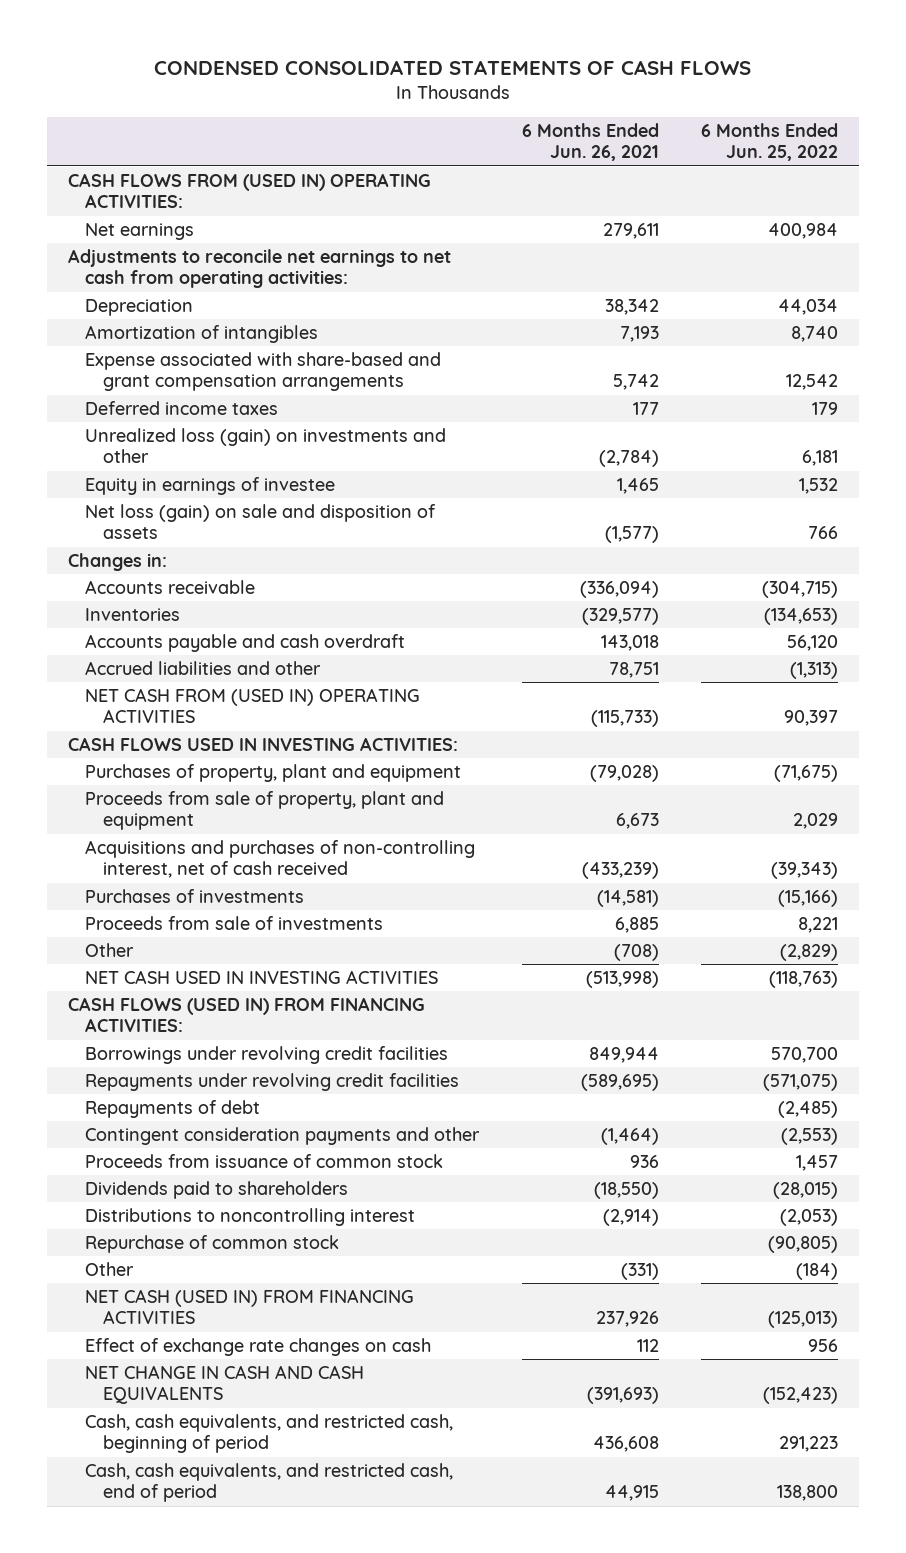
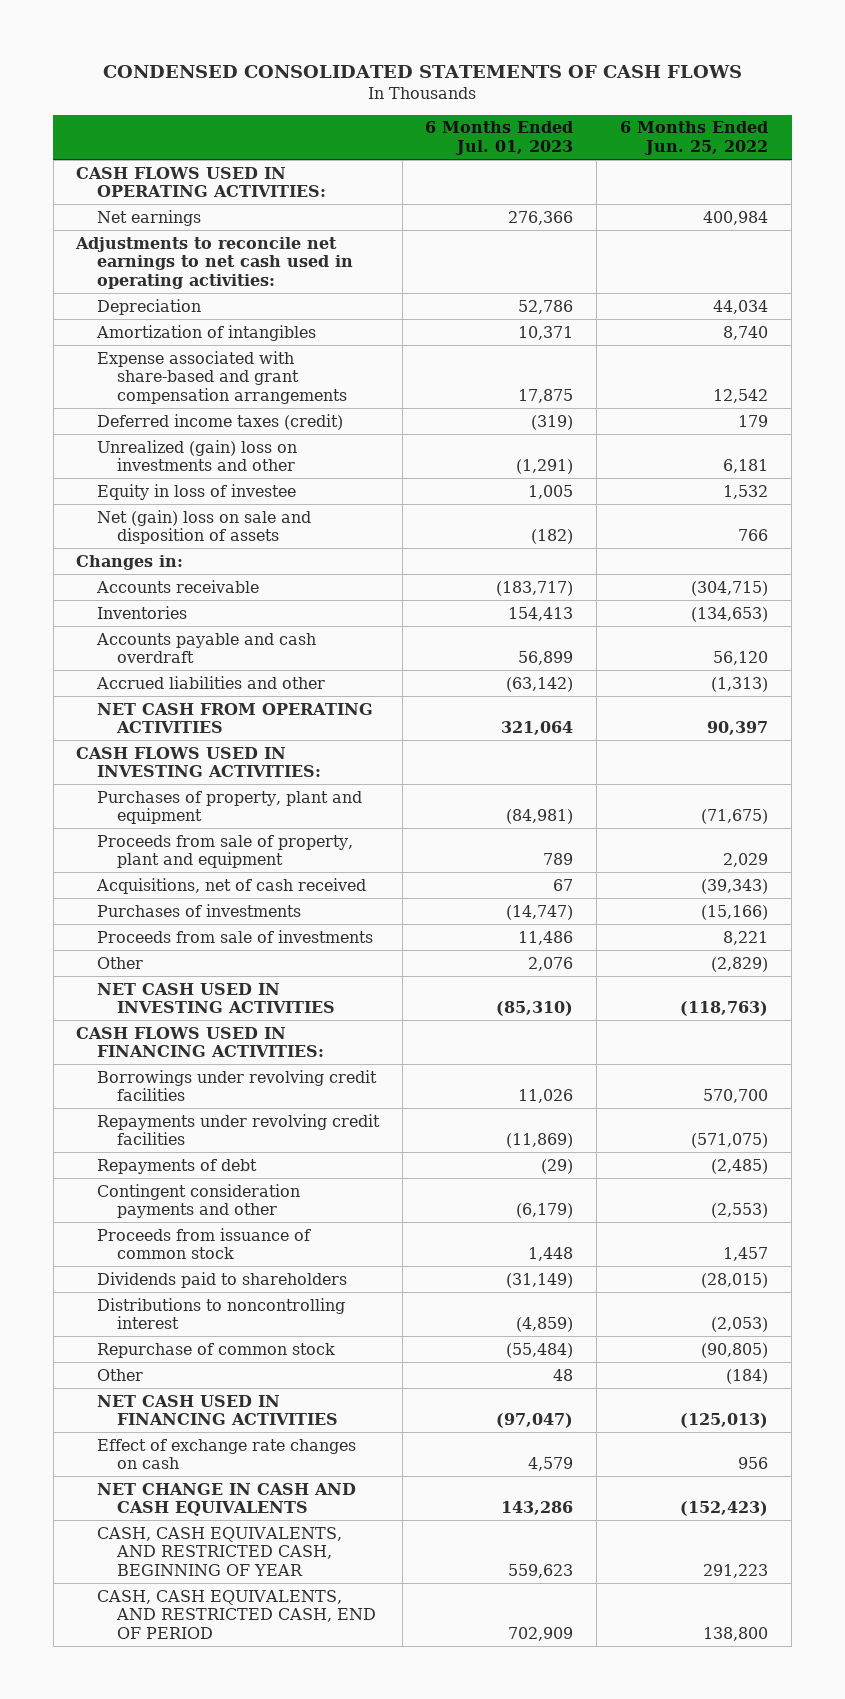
[521,122,659,162] 6 Months Ended Jun. 26, 2021 -> none
none -> [425,121,574,155] 6 Months Ended Jul. 01, 2023
[67,173,431,209] CASH FLOWS FROM (USED IN) OPERATING ACTIVITIES: -> [76,166,326,198] CASH FLOWS USED IN OPERATING ACTIVITIES:
[67,249,451,289] Adjustments to reconcile net earnings to net cash from operating activities: -> [75,236,353,289] Adjustments to reconcile net earnings to net cash used in operating activities:
[85,401,279,416] Deferred income taxes -> [96,413,343,430] Deferred income taxes (credit)
[85,428,447,464] Unrealized loss (gain) on investments and other -> [96,439,297,472] Unrealized (gain) loss on investments and other
[85,477,336,496] Equity in earnings of investee -> [96,483,296,500] Equity in loss of investee
[85,504,437,540] Net loss (gain) on sale and disposition of assets -> [96,509,311,545] Net (gain) loss on sale and disposition of assets
[85,688,421,724] NET CASH FROM (USED IN) OPERATING ACTIVITIES -> [96,702,373,734] NET CASH FROM OPERATING ACTIVITIES
[85,840,476,879] Acquisitions and purchases of non-controlling interest, net of cash received -> [95,877,366,894] Acquisitions, net of cash received
[67,997,425,1033] CASH FLOWS (USED IN) FROM FINANCING ACTIVITIES: -> [76,1026,324,1058] CASH FLOWS USED IN FINANCING ACTIVITIES:
[85,1289,415,1325] NET CASH (USED IN) FROM FINANCING ACTIVITIES -> [96,1394,338,1426] NET CASH USED IN FINANCING ACTIVITIES
[85,1414,454,1454] Cash, cash equivalents, and restricted cash, beginning of period -> [96,1526,342,1576] CASH, CASH EQUIVALENTS, AND RESTRICTED CASH, BEGINNING OF YEAR
[85,1463,454,1503] Cash, cash equivalents, and restricted cash, end of period -> [96,1589,376,1639] CASH, CASH EQUIVALENTS, AND RESTRICTED CASH, END OF PERIOD

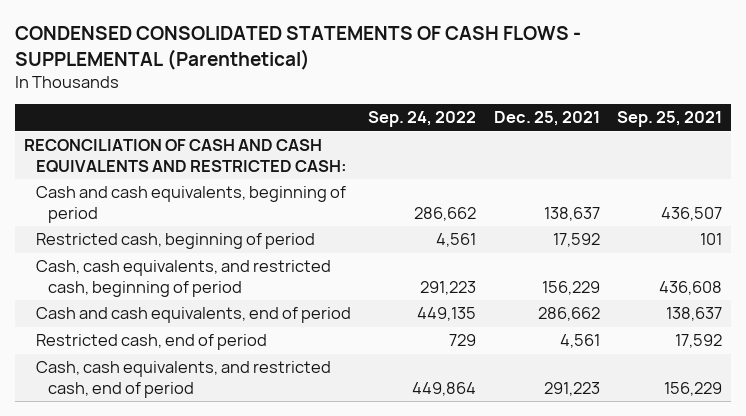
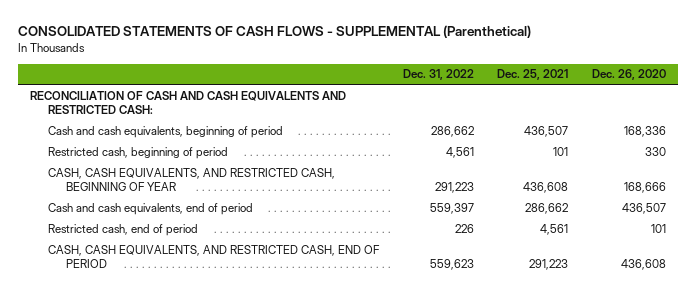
[14,26,581,70] CONDENSED CONSOLIDATED STATEMENTS OF CASH FLOWS - SUPPLEMENTAL (Parenthetical) -> [18,25,532,39] CONSOLIDATED STATEMENTS OF CASH FLOWS - SUPPLEMENTAL (Parenthetical)
[368,111,477,128] Sep. 24, 2022 -> none
[617,111,723,128] Sep. 25, 2021 -> none
none -> [402,69,474,81] Dec. 31, 2022
none -> [591,69,666,81] Dec. 26, 2020
[543,206,600,221] 138,637 -> [524,125,569,137] 436,507
[552,233,600,248] 17,592 -> [553,146,569,156] 101
[35,260,331,297] Cash, cash equivalents, and restricted cash, beginning of period -> [47,167,335,191] CASH, CASH EQUIVALENTS, AND RESTRICTED CASH, BEGINNING OF YEAR
[541,280,600,295] 156,229 -> [523,181,569,193] 436,608
[35,361,331,398] Cash, cash equivalents, and restricted cash, end of period -> [47,244,380,268] CASH, CASH EQUIVALENTS, AND RESTRICTED CASH, END OF PERIOD

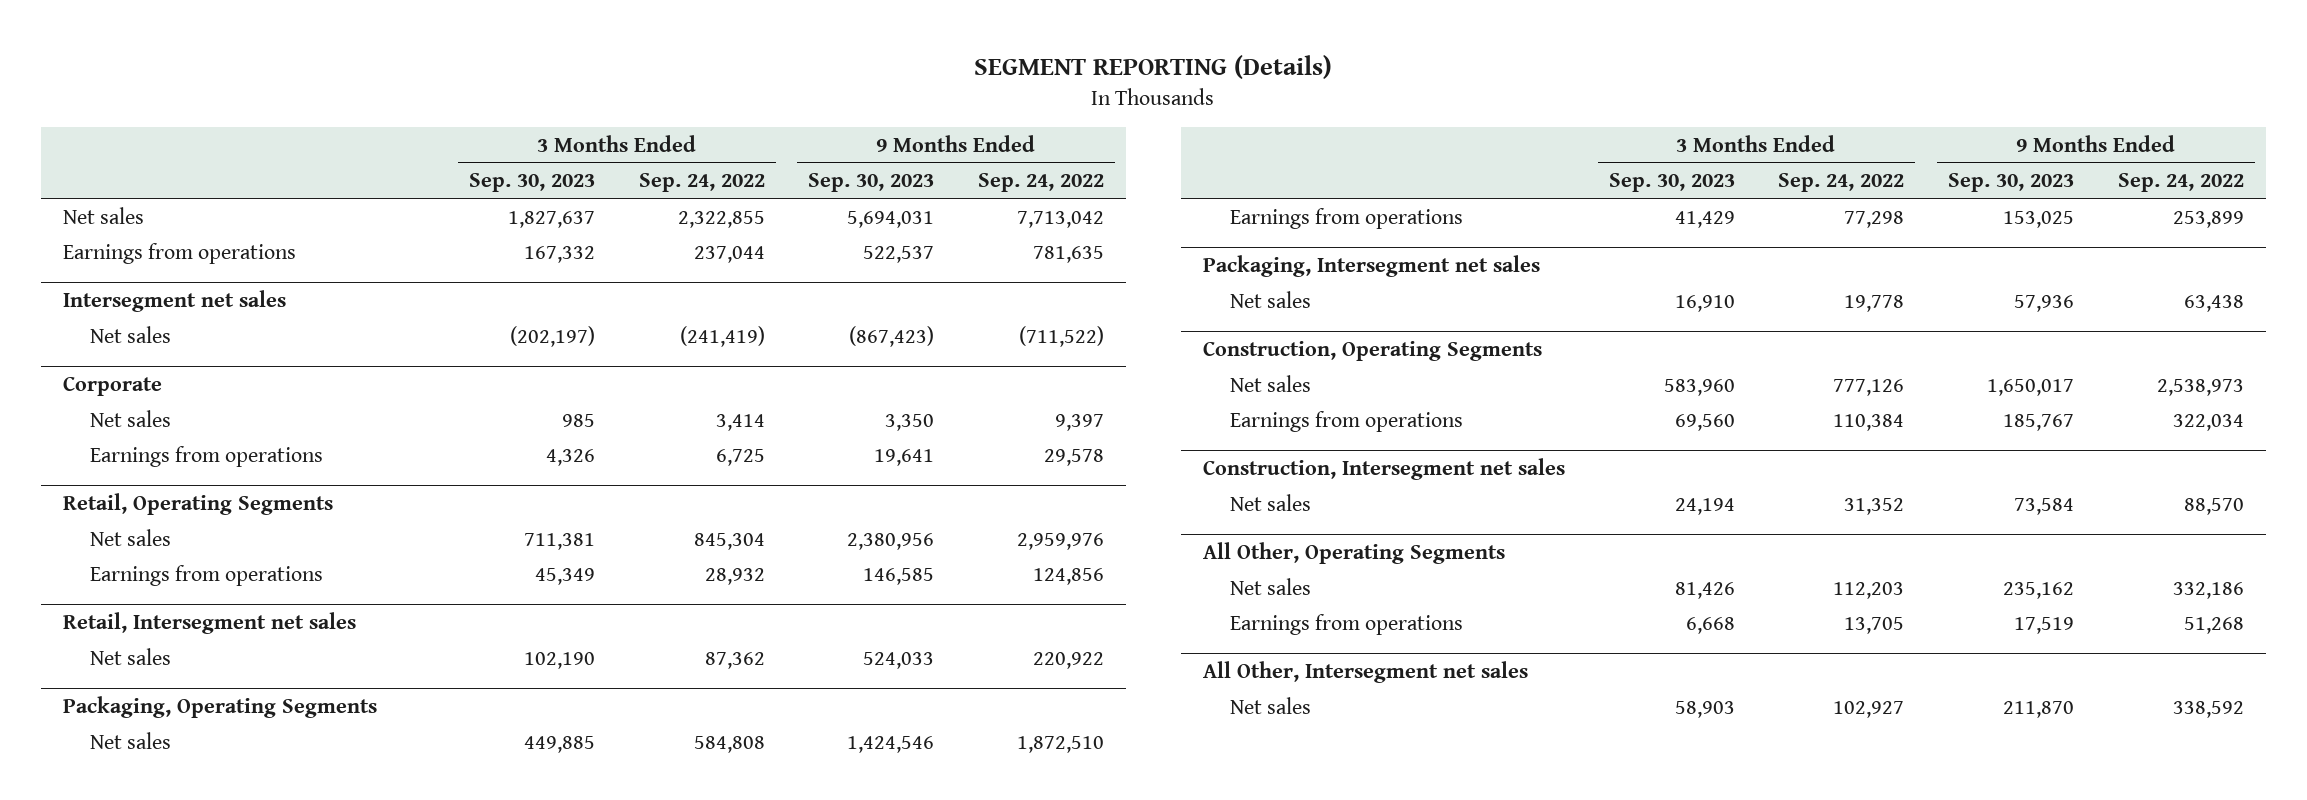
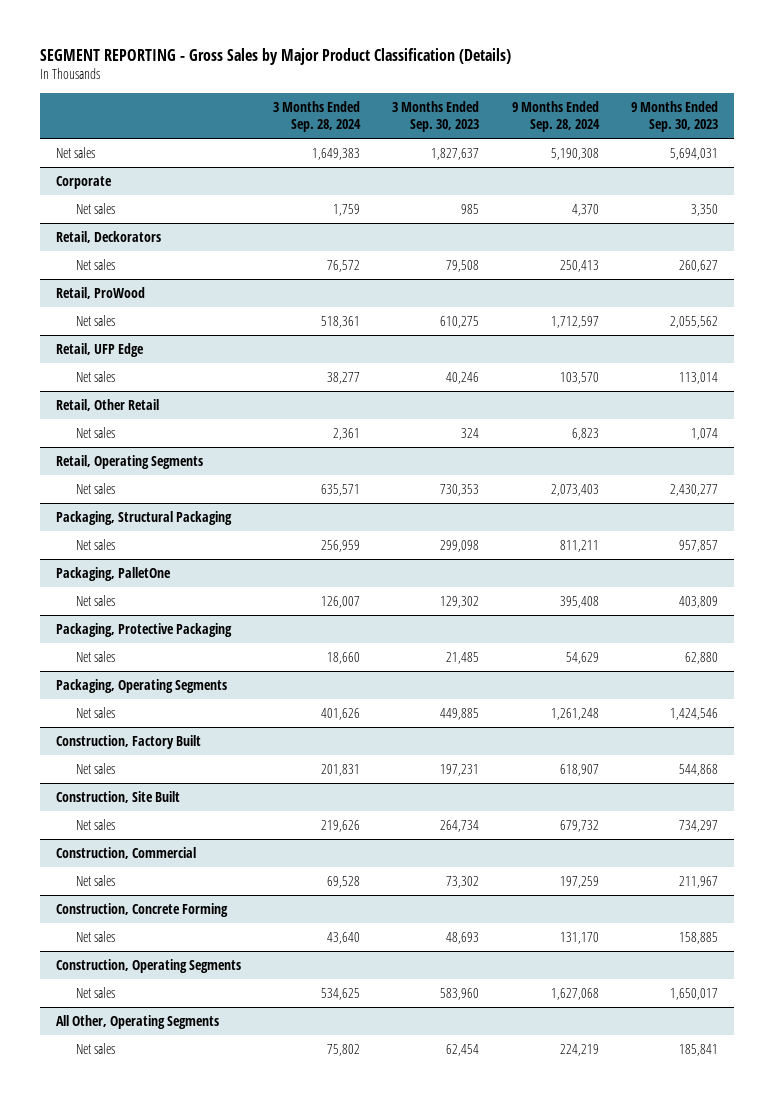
[974,55,1333,80] SEGMENT REPORTING (Details) -> [39,47,511,65] SEGMENT REPORTING - Gross Sales by Major Product Classification (Details)
[638,173,765,193] Sep. 24, 2022 -> none
[978,173,1105,193] Sep. 24, 2022 -> none
none -> [273,100,362,132] 3 Months Ended Sep. 28, 2024
none -> [511,100,600,132] 9 Months Ended Sep. 28, 2024
[63,242,297,264] Earnings from operations -> none
[63,289,287,312] Intersegment net sales -> none
[90,325,172,343] Net sales -> none
[90,445,324,467] Earnings from operations -> none
none -> [55,230,161,243] Retail, Deckorators
none -> [75,258,115,270] Net sales
none -> [55,286,145,299] Retail, ProWood
none -> [75,314,115,326] Net sales
none -> [55,342,144,357] Retail, UFP Edge
none -> [75,370,115,382] Net sales
none -> [55,398,159,411] Retail, Other Retail
none -> [75,426,115,438] Net sales
[90,564,324,586] Earnings from operations -> none
[63,611,357,634] Retail, Intersegment net sales -> none
[523,532,595,550] 711,381 -> [440,483,480,496] 730,353
[847,532,935,550] 2,380,956 -> [669,483,718,496] 2,430,277
none -> [55,510,232,525] Packaging, Structural Packaging
[523,651,595,669] 102,190 -> [440,539,480,552] 299,098
[863,651,935,669] 524,033 -> [678,539,718,552] 957,857
none -> [55,566,171,581] Packaging, PalletOne
none -> [75,594,115,606] Net sales
none -> [55,622,232,637] Packaging, Protective Packaging
none -> [75,650,115,662] Net sales
[1229,207,1463,229] Earnings from operations -> none
[1202,254,1540,277] Packaging, Intersegment net sales -> none
none -> [55,734,201,749] Construction, Factory Built
[1674,294,1735,312] 16,910 -> [440,763,480,776] 197,231
[2014,294,2075,312] 57,936 -> [678,763,718,776] 544,868
none -> [55,790,180,803] Construction, Site Built
none -> [75,818,115,830] Net sales
none -> [55,846,196,859] Construction, Commercial
none -> [75,874,115,886] Net sales
none -> [55,902,228,917] Construction, Concrete Forming
none -> [75,930,115,942] Net sales
[1229,410,1463,432] Earnings from operations -> none
[1202,457,1565,480] Construction, Intersegment net sales -> none
[1229,493,1311,511] Net sales -> none
[1229,613,1463,635] Earnings from operations -> none
[1202,660,1528,683] All Other, Intersegment net sales -> none
[1229,696,1311,714] Net sales -> none
[1674,581,1735,599] 81,426 -> [446,1043,480,1056] 62,454
[2003,581,2075,599] 235,162 -> [678,1043,718,1056] 185,841

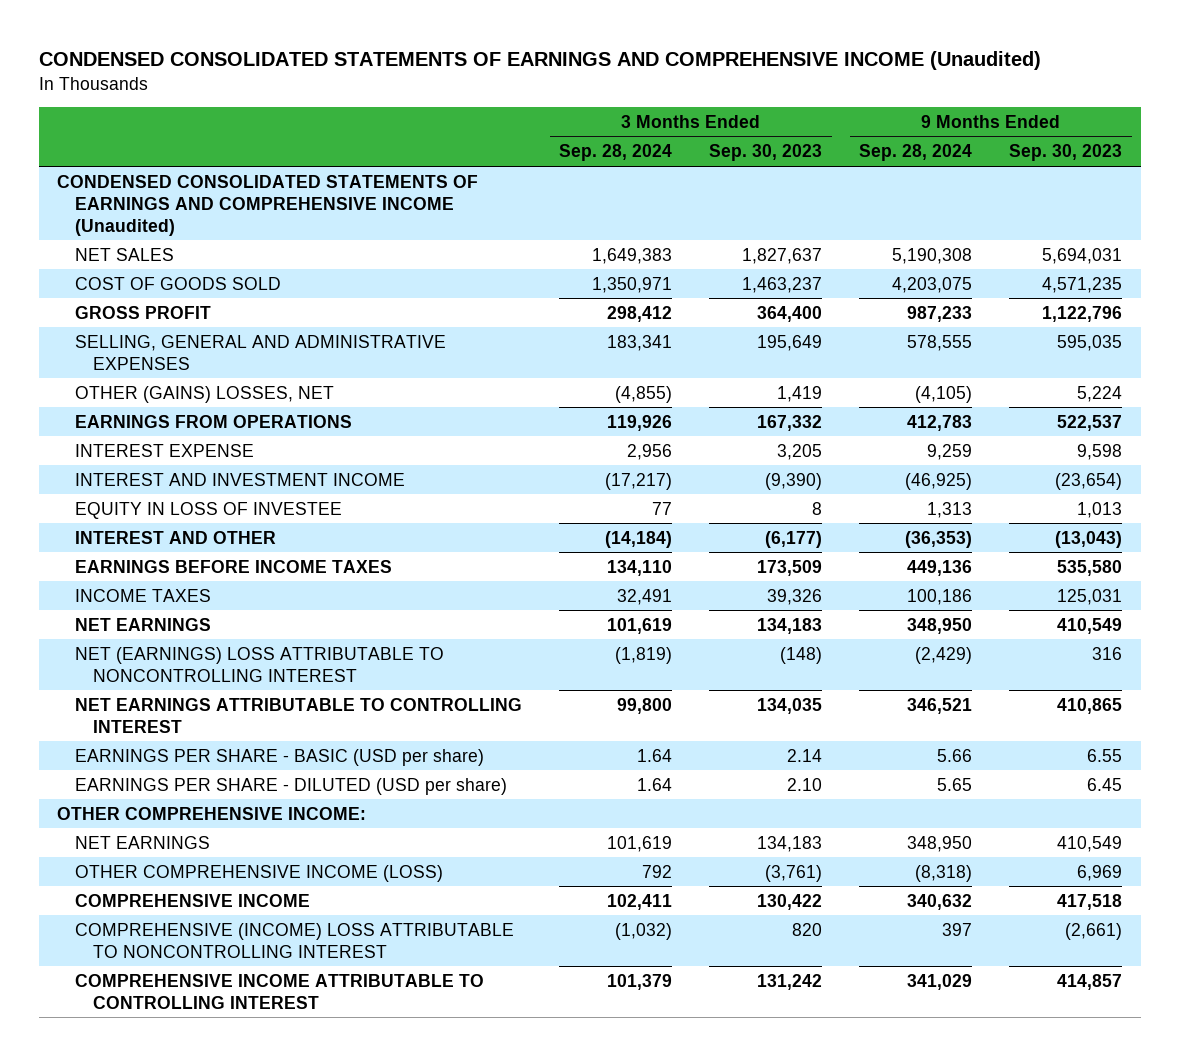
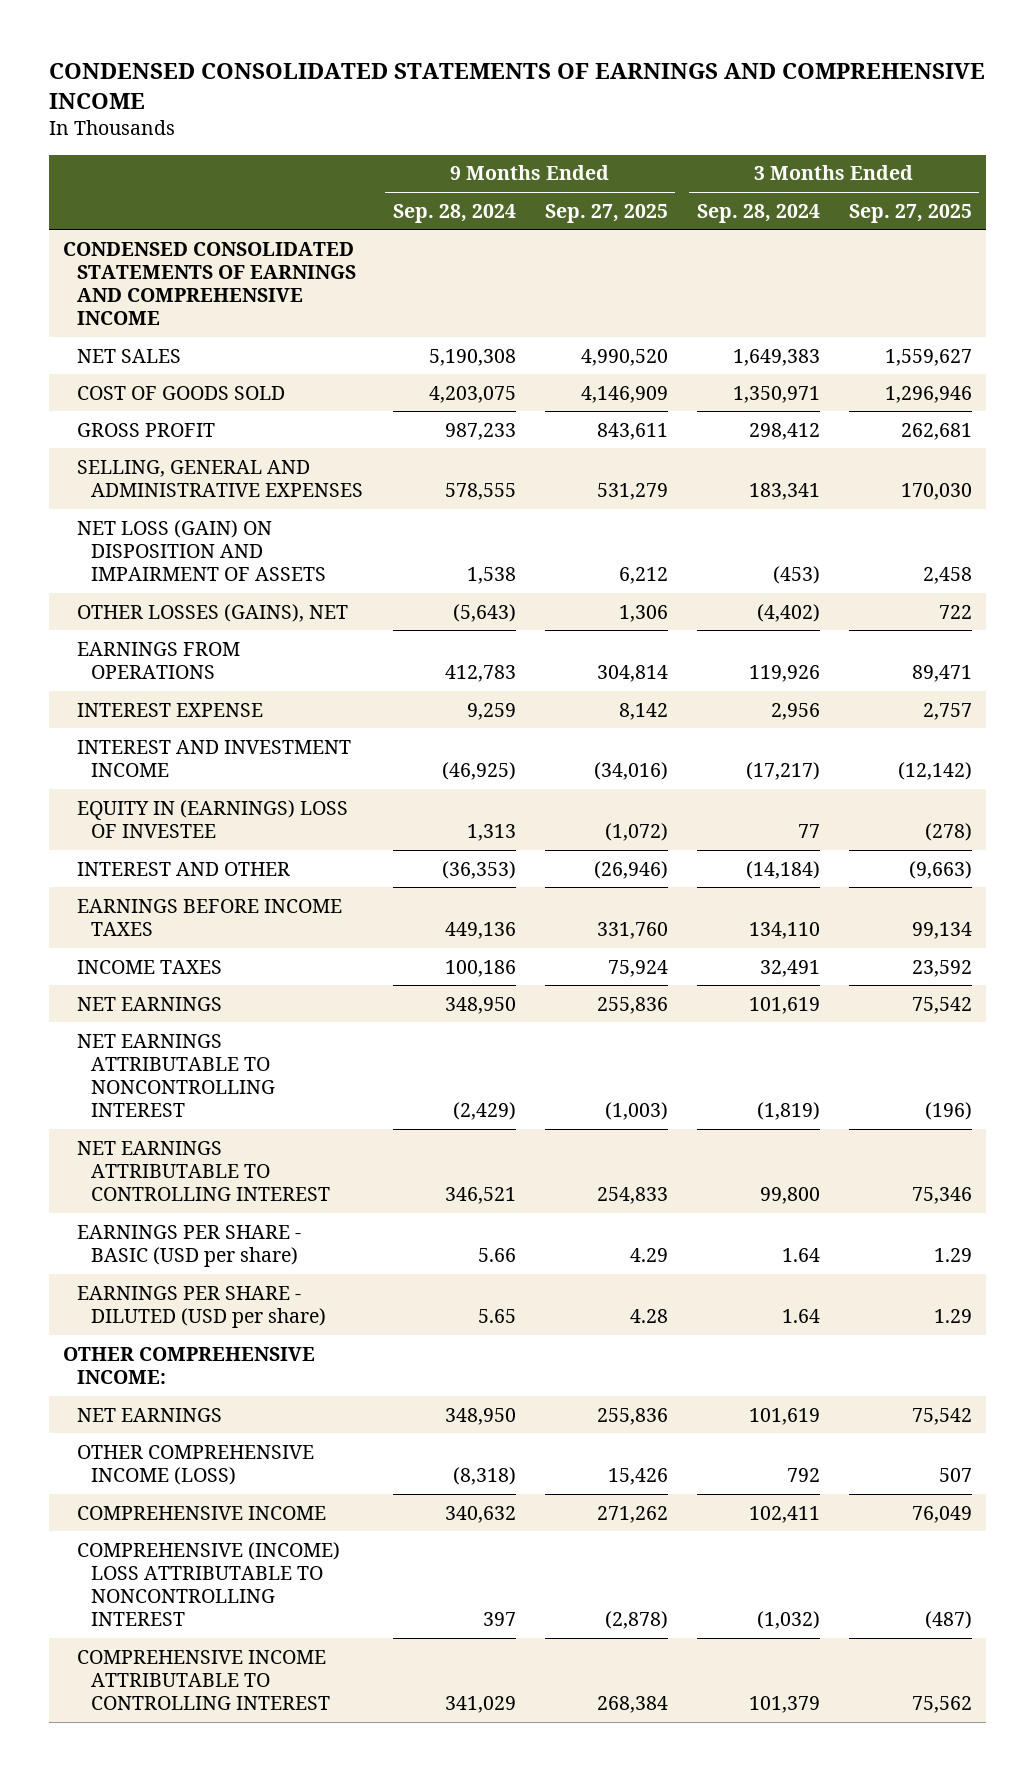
[38,51,1041,71] CONDENSED CONSOLIDATED STATEMENTS OF EARNINGS AND COMPREHENSIVE INCOME (Unaudited) -> [48,62,985,110] CONDENSED CONSOLIDATED STATEMENTS OF EARNINGS AND COMPREHENSIVE INCOME
[709,144,823,162] Sep. 30, 2023 -> none
[1009,144,1123,162] Sep. 30, 2023 -> none
none -> [544,203,668,223] Sep. 27, 2025
none -> [848,203,972,223] Sep. 27, 2025
[57,174,479,236] CONDENSED CONSOLIDATED STATEMENTS OF EARNINGS AND COMPREHENSIVE INCOME (Unaudited) -> [63,241,357,326] CONDENSED CONSOLIDATED STATEMENTS OF EARNINGS AND COMPREHENSIVE INCOME
none -> [77,519,327,582] NET LOSS (GAIN) ON DISPOSITION AND IMPAIRMENT OF ASSETS
[75,385,335,403] OTHER (GAINS) LOSSES, NET -> [77,603,349,622] OTHER LOSSES (GAINS), NET
[615,385,673,403] (4,855) -> [756,603,820,622] (4,402)
[915,385,973,403] (4,105) -> [452,603,516,622] (5,643)
[75,501,343,519] EQUITY IN LOSS OF INVESTEE -> [77,799,349,838] EQUITY IN (EARNINGS) LOSS OF INVESTEE
[75,646,445,682] NET (EARNINGS) LOSS ATTRIBUTABLE TO NONCONTROLLING INTEREST -> [77,1033,276,1118] NET EARNINGS ATTRIBUTABLE TO NONCONTROLLING INTEREST

